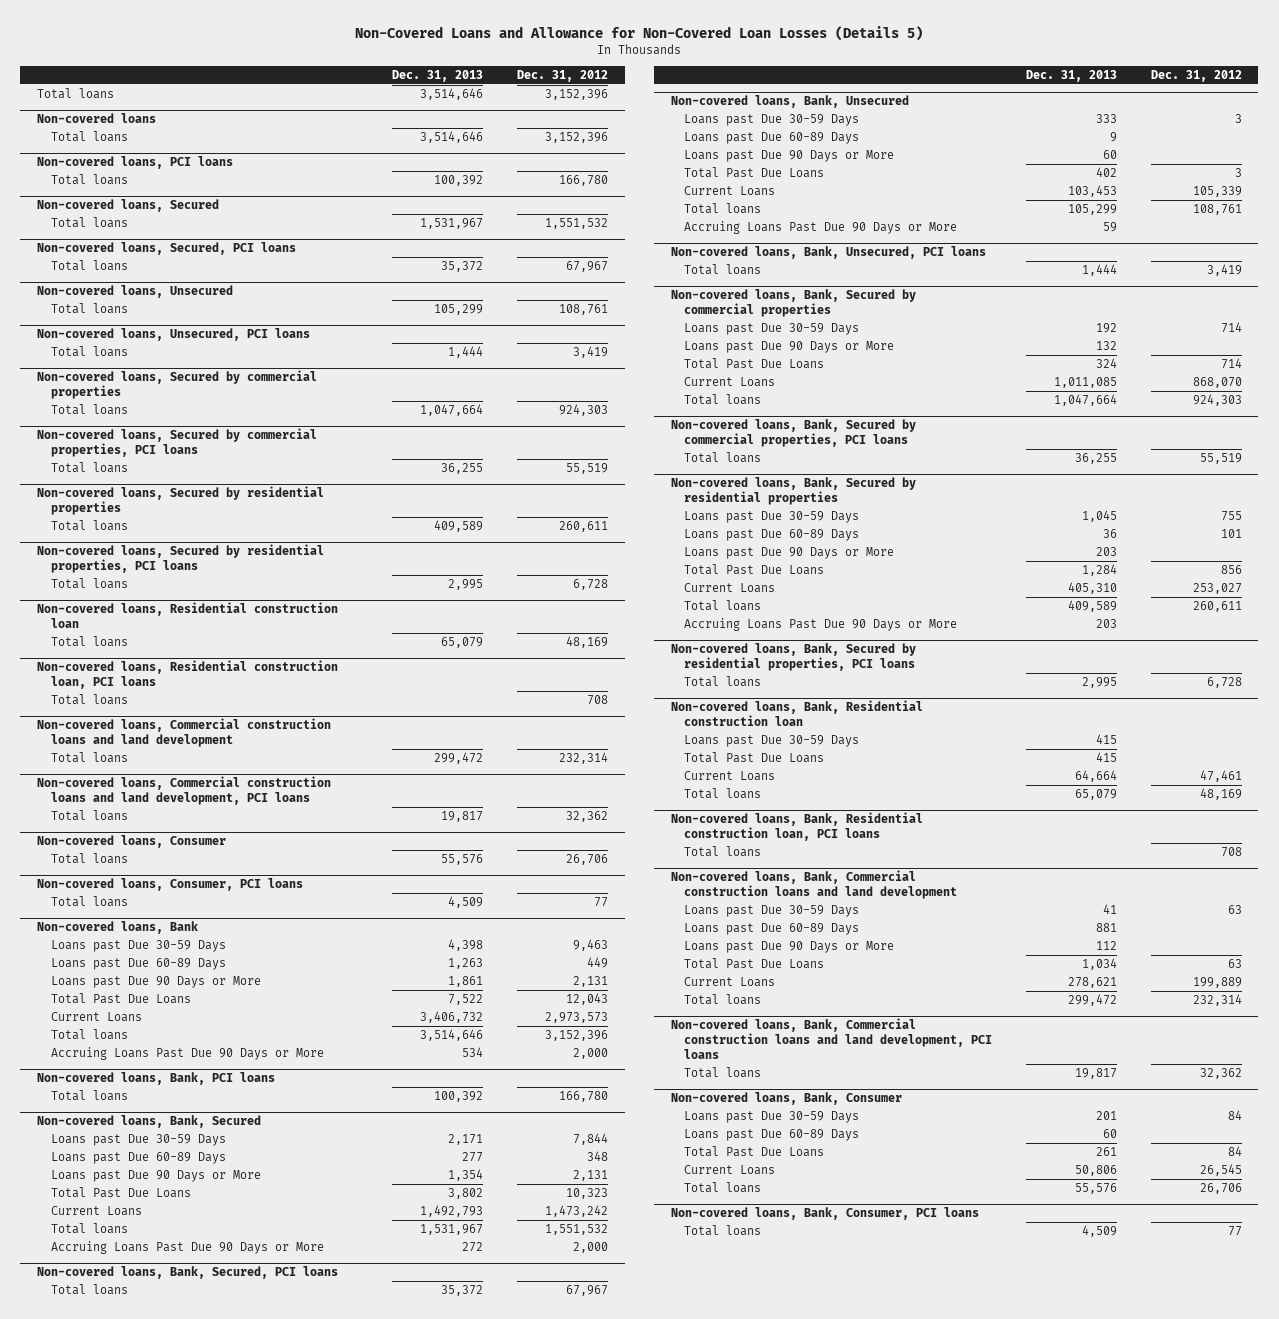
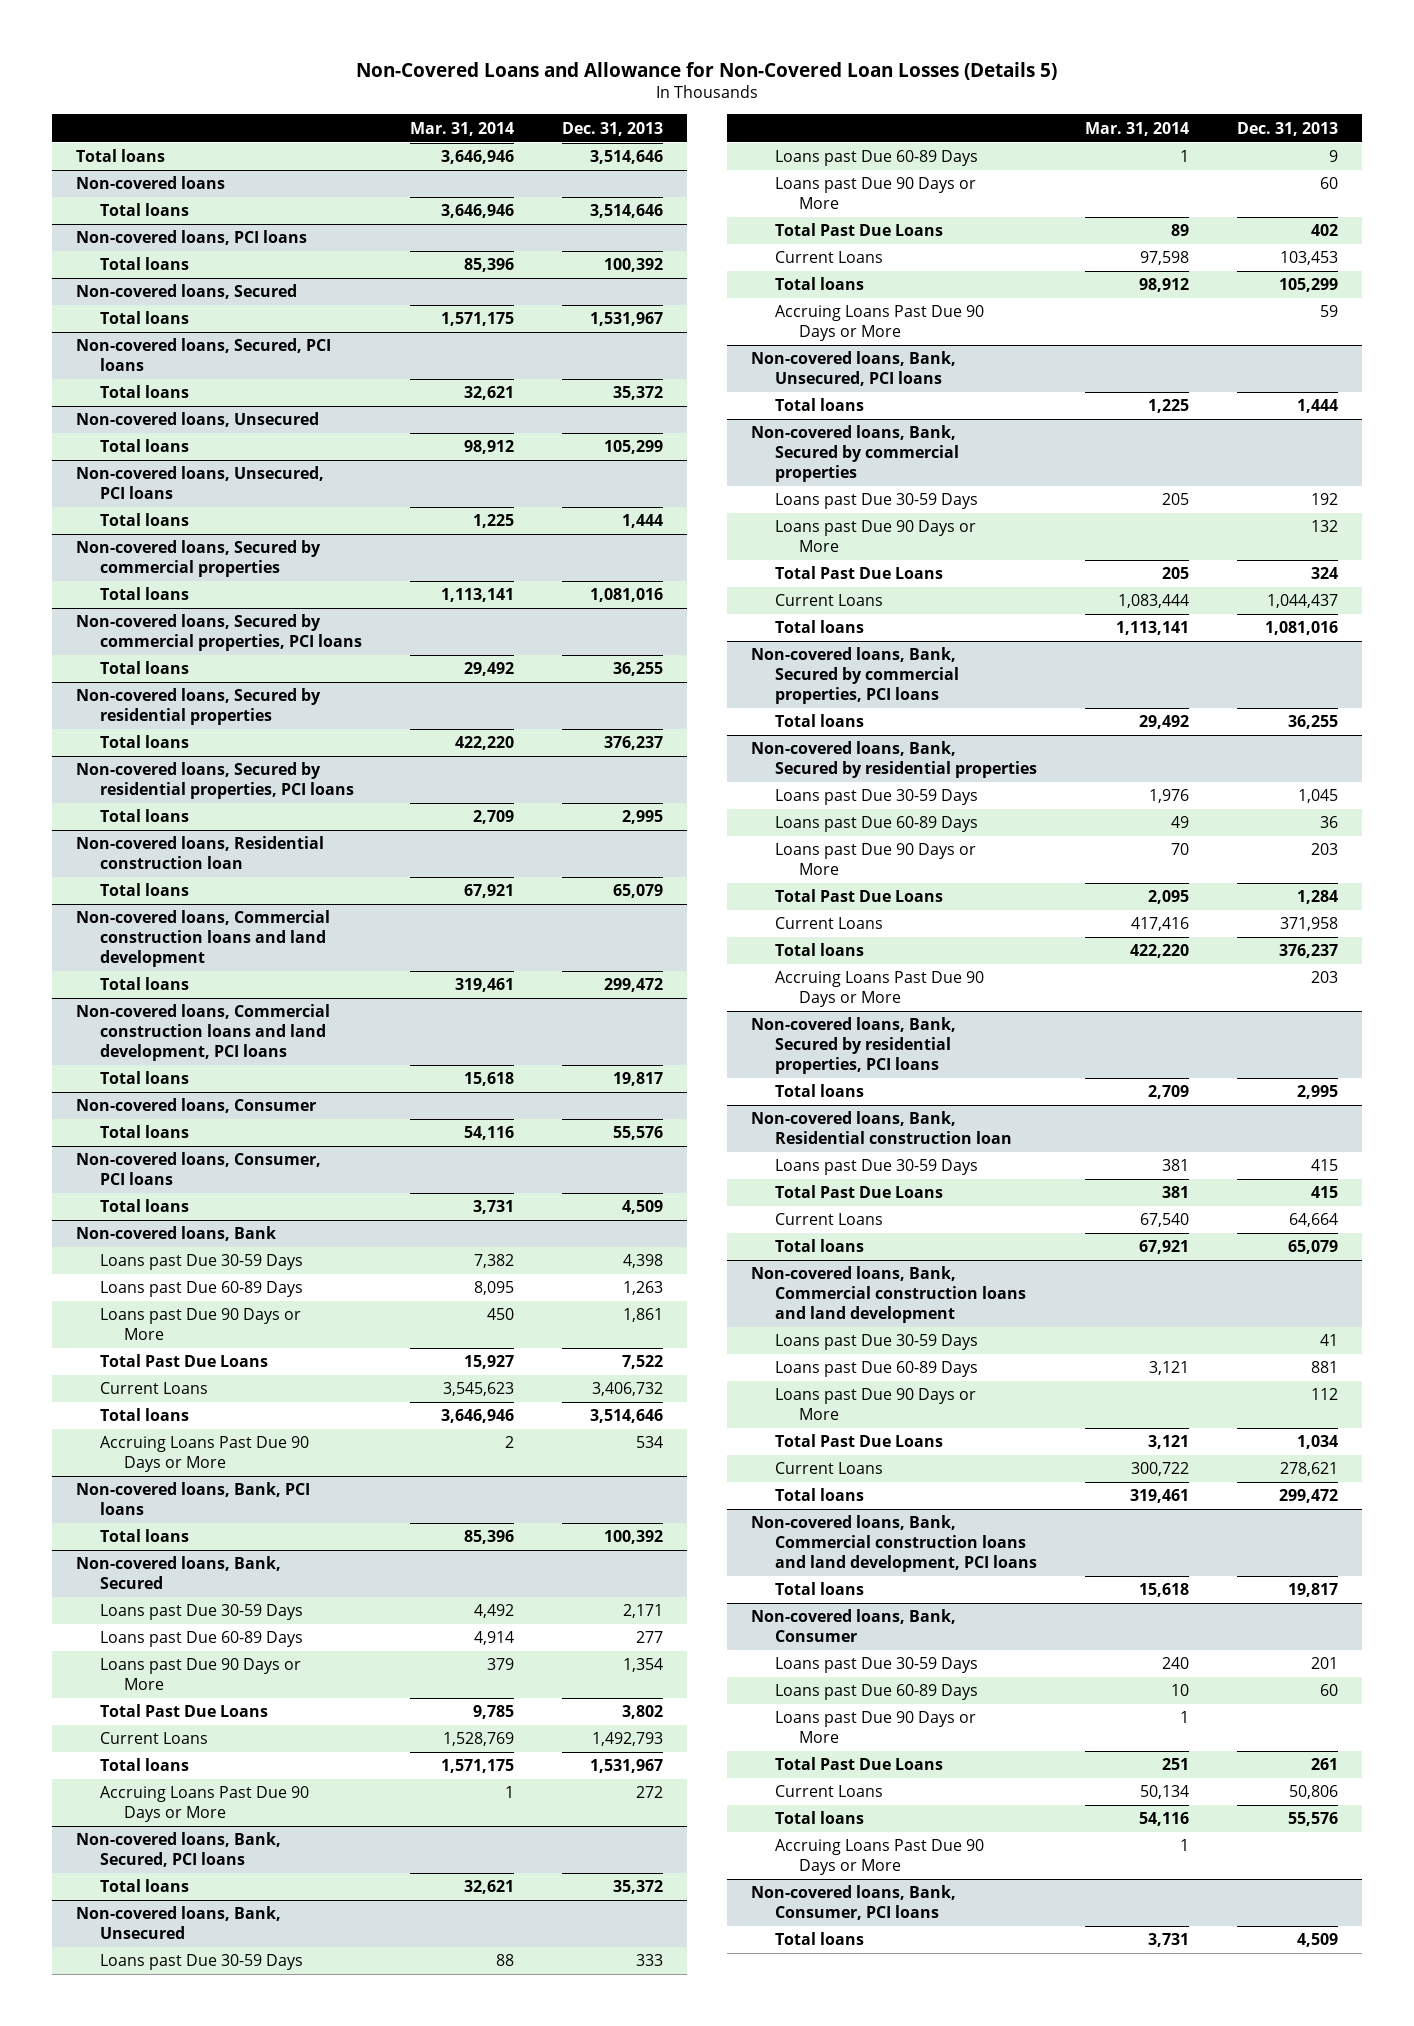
[517,69,609,82] Dec. 31, 2012 -> none
none -> [409,121,514,136] Mar. 31, 2014
[420,404,484,417] 1,047,664 -> [589,588,663,603] 1,081,016
[434,520,484,533] 409,589 -> [603,736,663,751] 376,237
[37,660,339,690] Non-covered loans, Residential construction loan, PCI loans -> none
[50,694,128,706] Total loans -> none
[1054,377,1118,389] 1,011,085 -> [1267,594,1339,609] 1,044,437
[1054,394,1118,407] 1,047,664 -> [1265,621,1339,636] 1,081,016
[1068,582,1118,595] 405,310 -> [1280,917,1339,932] 371,958
[1068,600,1118,613] 409,589 -> [1279,944,1339,959] 376,237
[670,812,923,842] Non-covered loans, Bank, Residential construction loan, PCI loans -> none
[684,846,762,858] Total loans -> none
none -> [775,1711,977,1744] Loans past Due 90 Days or More
none -> [775,1839,985,1876] Accruing Loans Past Due 90 Days or More

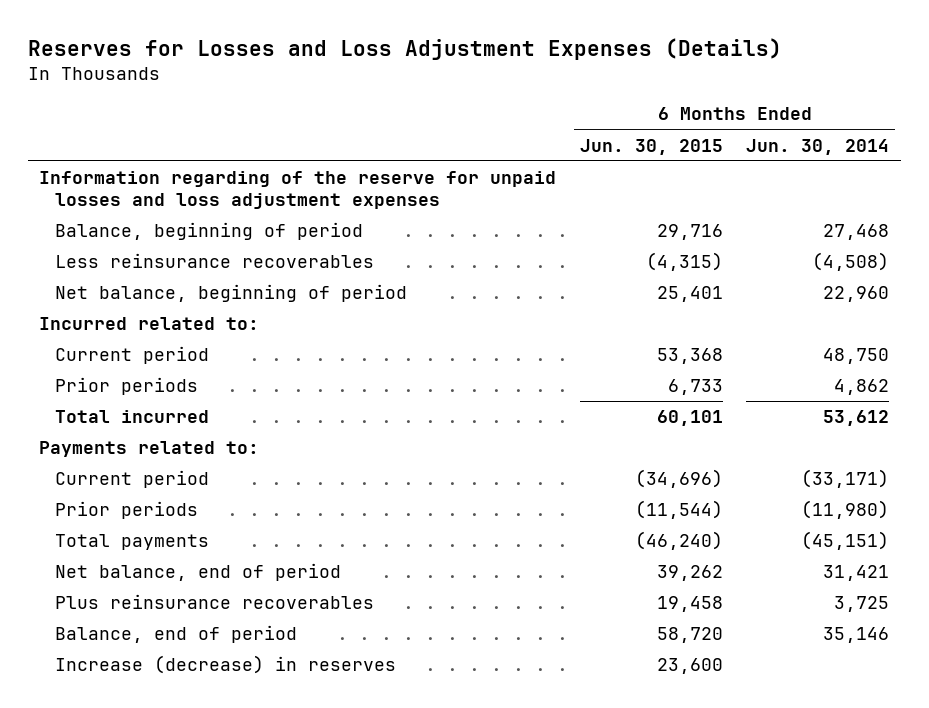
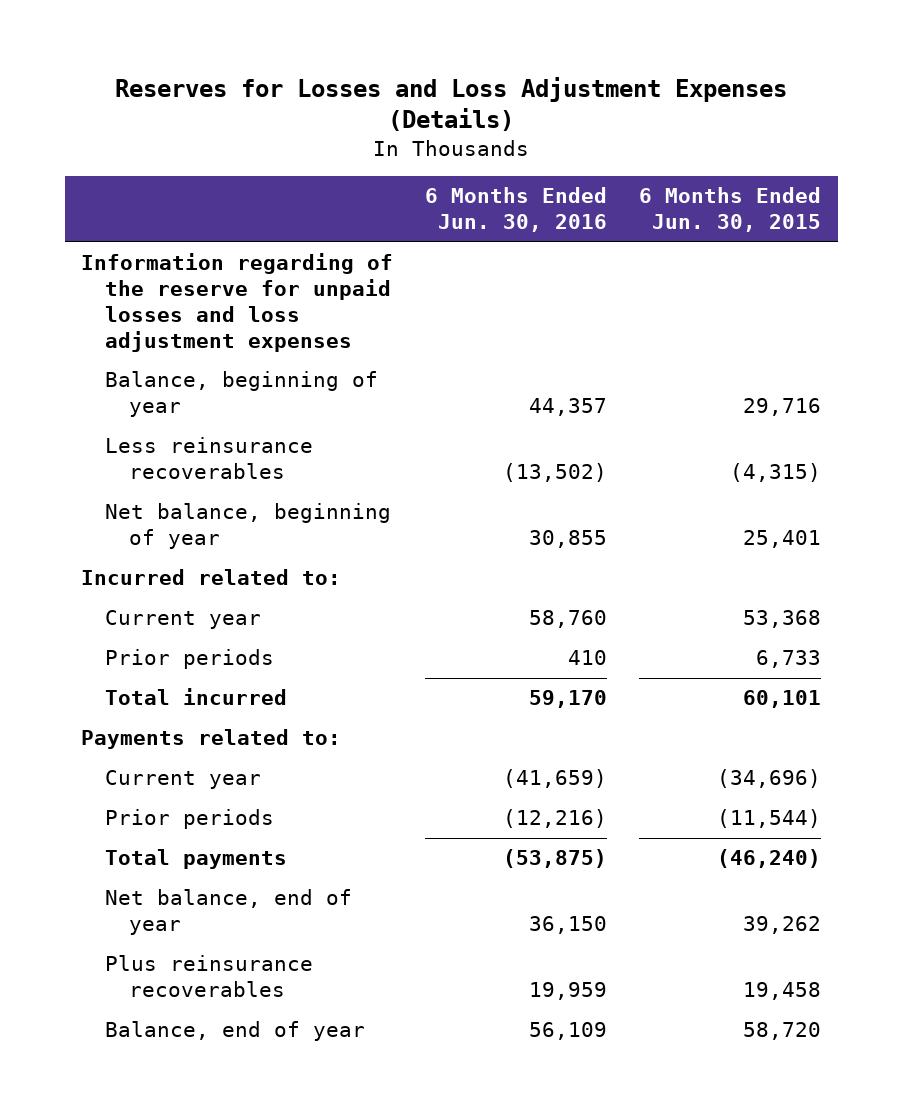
[746,138,890,155] Jun. 30, 2014 -> none
none -> [425,187,608,233] 6 Months Ended Jun. 30, 2016
[54,222,363,241] Balance, beginning of period -> [104,371,378,418] Balance, beginning of year
[54,284,407,303] Net balance, beginning of period -> [104,503,391,550] Net balance, beginning of year
[54,346,209,365] Current period -> [104,610,261,630] Current year
[54,470,209,489] Current period -> [104,770,261,790] Current year
[54,563,341,582] Net balance, end of period -> [104,889,352,936] Net balance, end of year
[54,655,396,675] Increase (decrease) in reserves -> none
[54,625,297,644] Balance, end of period -> [104,1021,365,1042] Balance, end of year

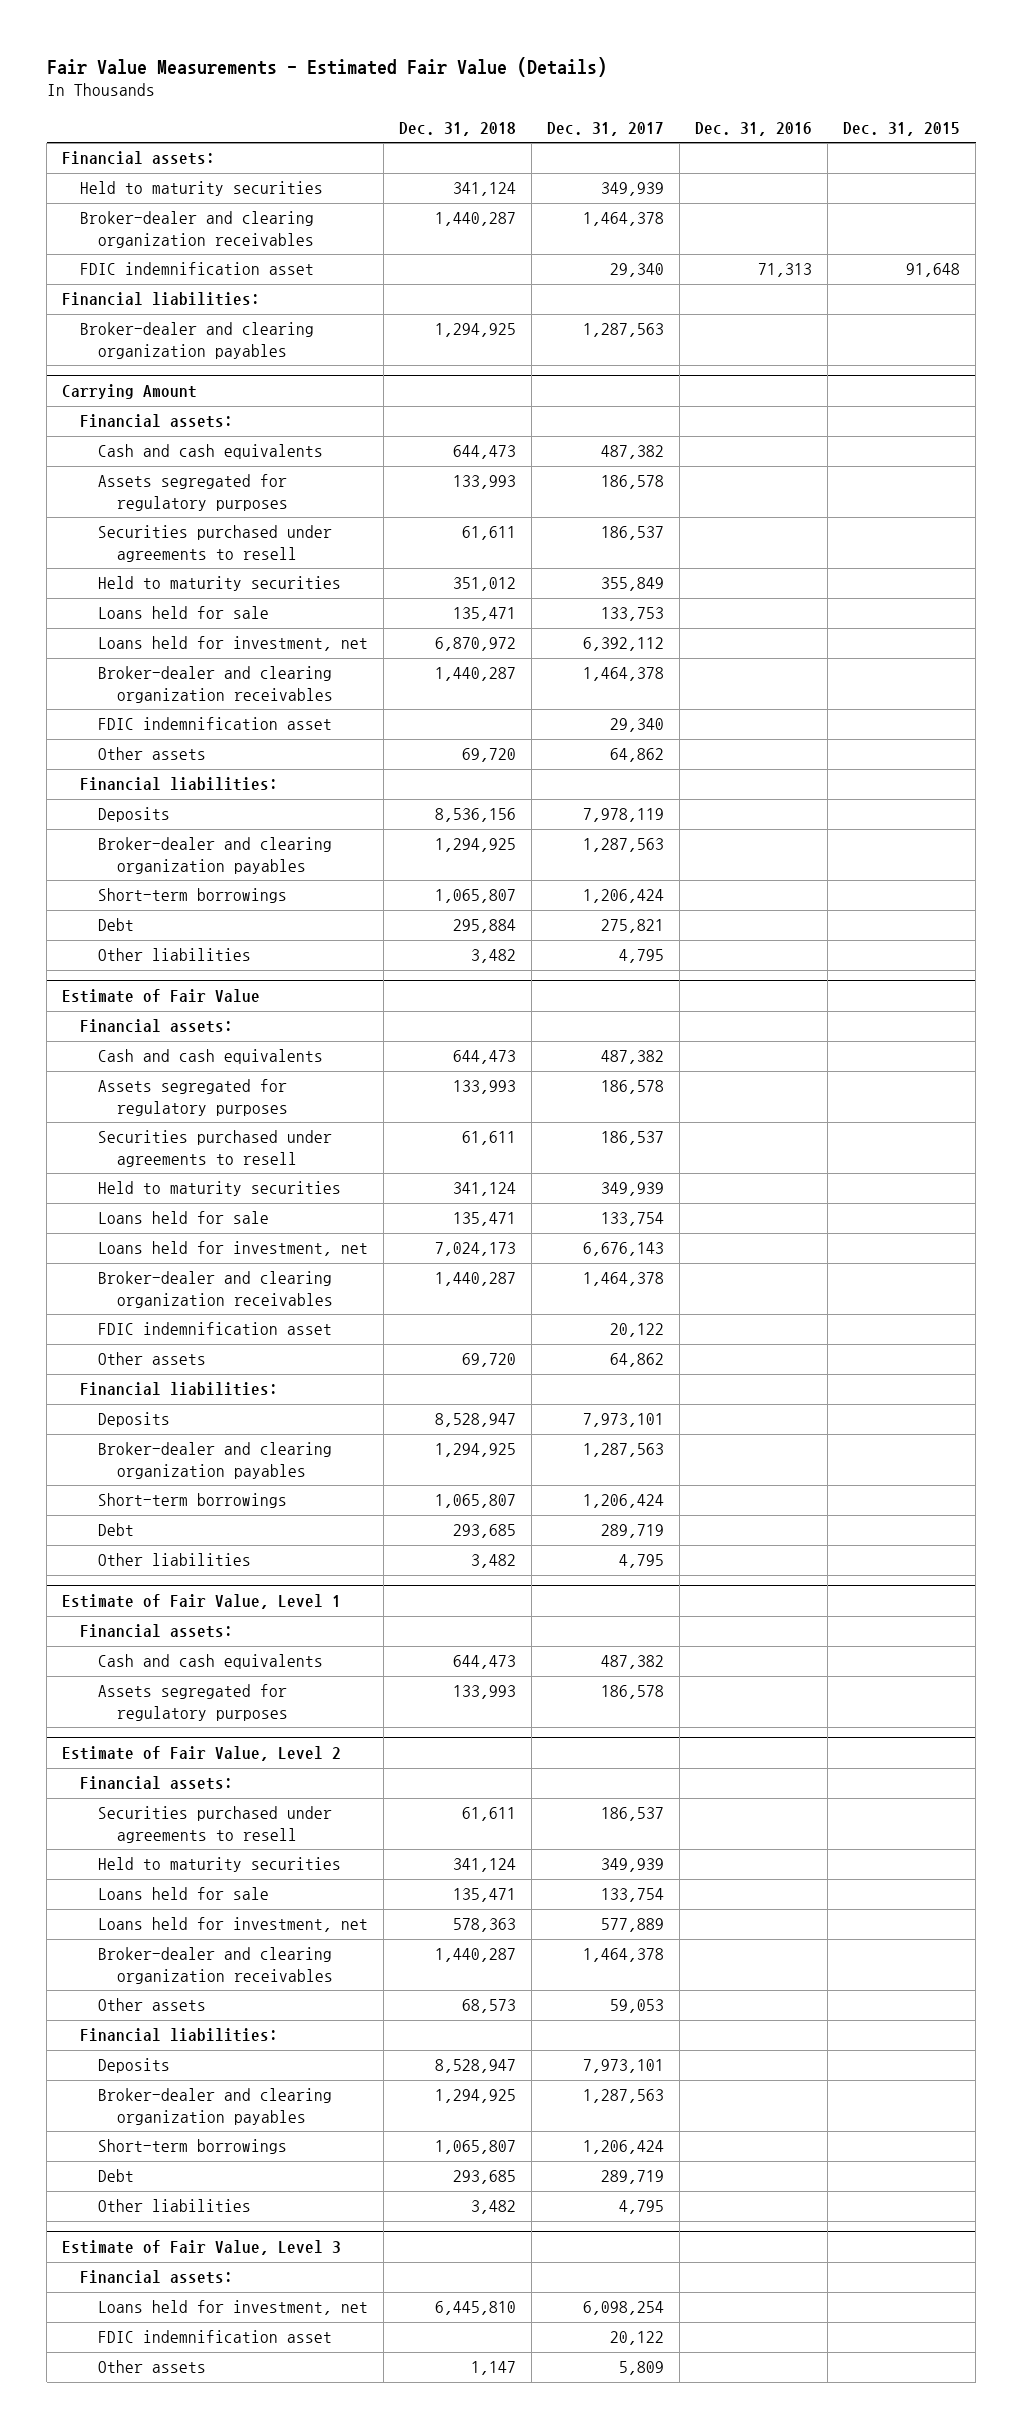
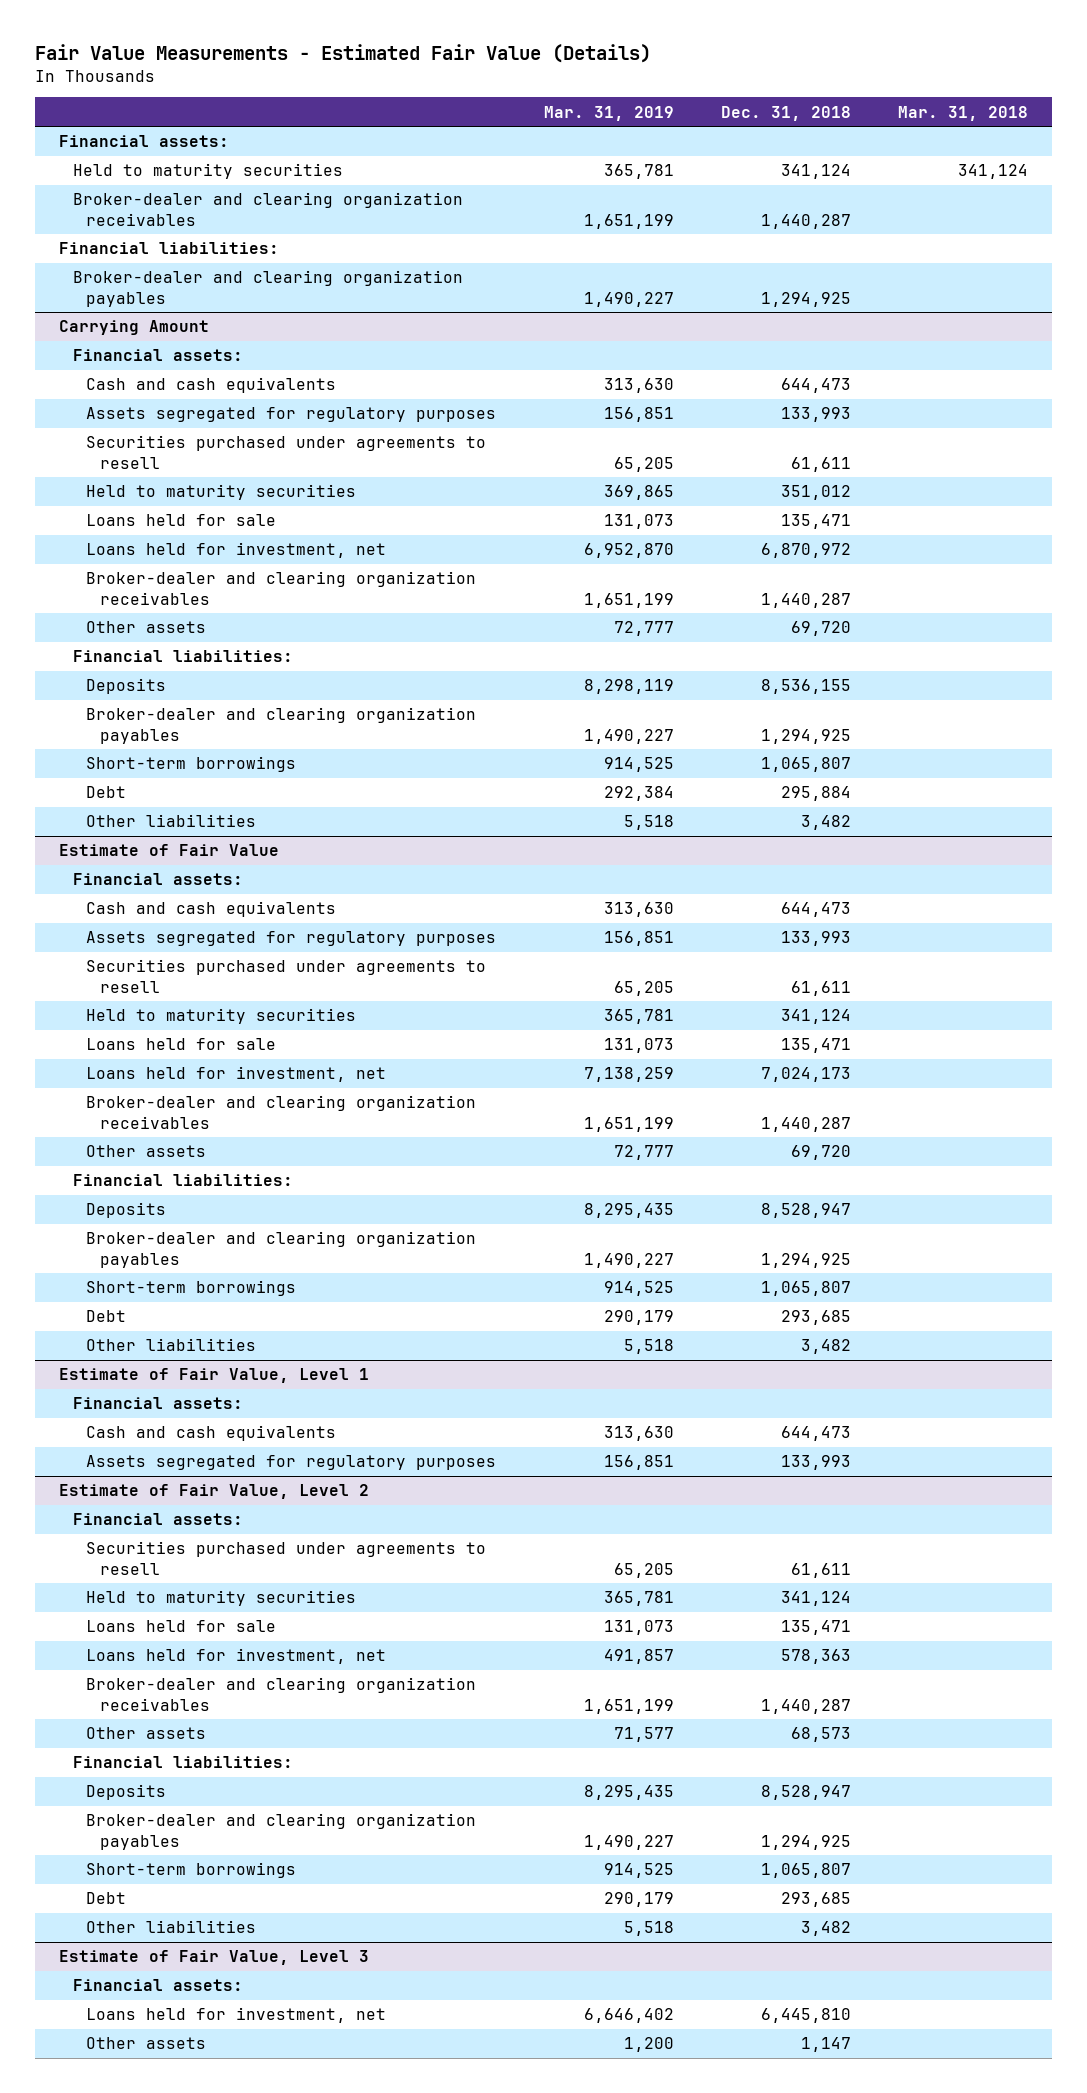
[547,121,665,136] Dec. 31, 2017 -> none
[695,121,813,136] Dec. 31, 2016 -> none
[843,121,961,136] Dec. 31, 2015 -> none
none -> [543,105,674,121] Mar. 31, 2019
none -> [898,105,1029,121] Mar. 31, 2018
[80,262,315,276] FDIC indemnification asset -> none
[98,717,333,731] FDIC indemnification asset -> none
[435,808,517,823] 8,536,156 -> [760,679,851,695] 8,536,155
[98,1322,333,1336] FDIC indemnification asset -> none
[98,2330,333,2344] FDIC indemnification asset -> none

